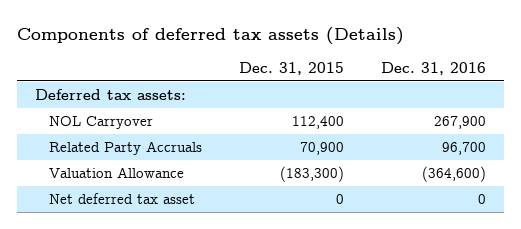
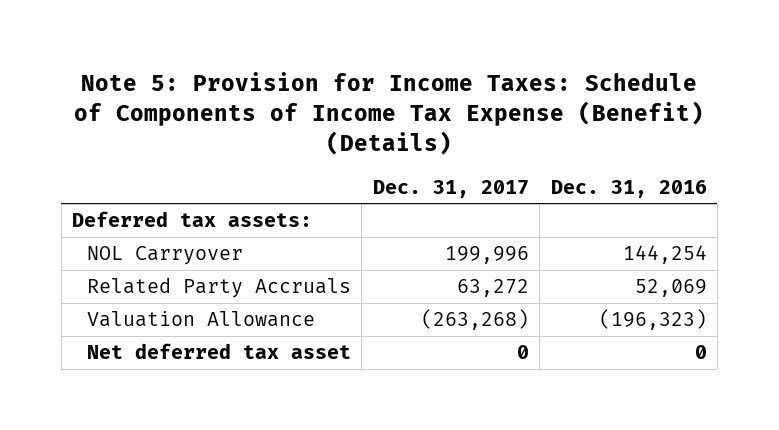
[16,27,404,46] Components of deferred tax assets (Details) -> [74,72,705,156] Note 5: Provision for Income Taxes: Schedule of Components of Income Tax Expense (Benefit) (Details)
[239,61,345,75] Dec. 31, 2015 -> none
none -> [372,179,529,198] Dec. 31, 2017
[433,115,486,129] 267,900 -> [622,245,707,265] 144,254
[441,141,486,155] 96,700 -> [634,279,707,298] 52,069
[421,165,486,182] (364,600) -> [598,309,707,331] (196,323)

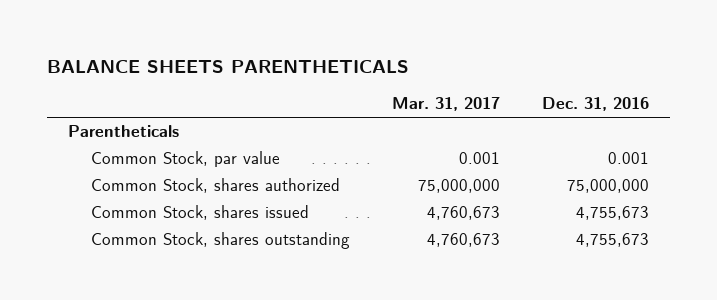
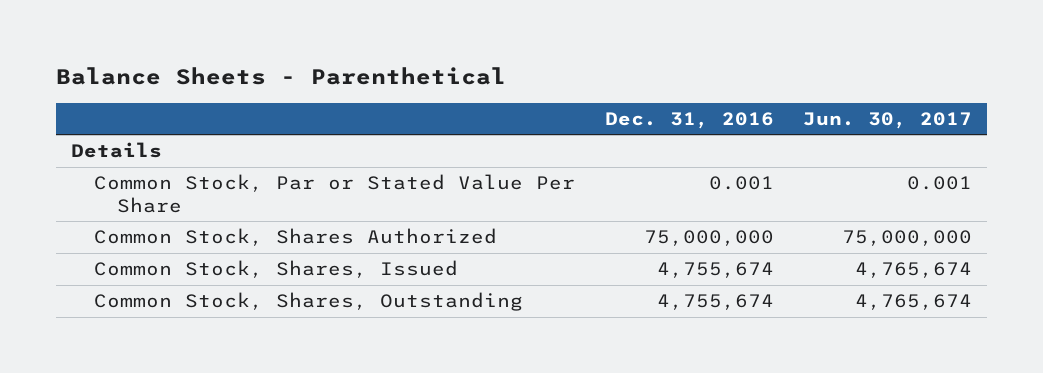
[47,60,410,74] BALANCE SHEETS PARENTHETICALS -> [55,67,506,86] Balance Sheets - Parenthetical
[391,97,500,112] Mar. 31, 2017 -> none
none -> [803,111,973,129] Jun. 30, 2017
[68,125,180,138] Parentheticals -> none
none -> [70,142,162,159] Details
[90,151,280,168] Common Stock, par value -> [93,174,575,213] Common Stock, Par or Stated Value Per Share
[90,178,340,194] Common Stock, shares authorized -> [93,228,497,247] Common Stock, Shares Authorized
[90,205,309,221] Common Stock, shares issued -> [93,260,458,279] Common Stock, Shares, Issued
[575,206,649,221] 4,755,673 -> [656,262,774,279] 4,755,674
[90,232,350,250] Common Stock, shares outstanding -> [93,292,523,312] Common Stock, Shares, Outstanding
[575,233,649,248] 4,755,673 -> [656,294,774,311] 4,755,674

